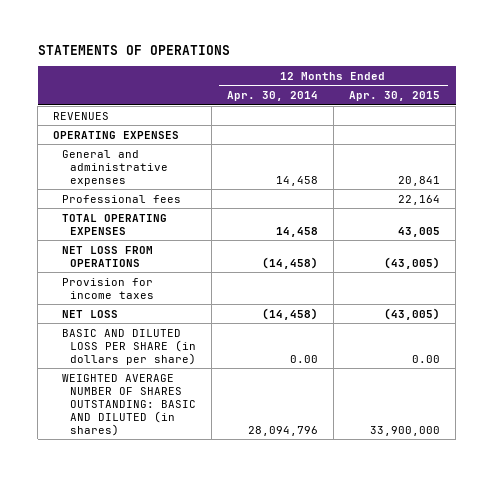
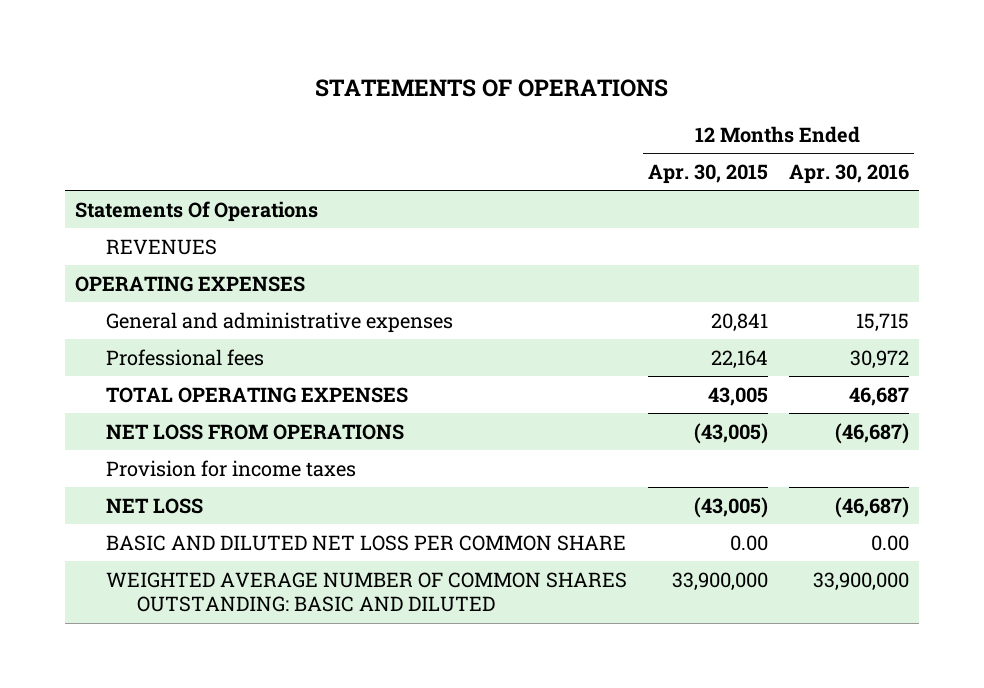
[226,91,318,102] Apr. 30, 2014 -> none
none -> [788,164,909,185] Apr. 30, 2016
none -> [75,200,319,222] Statements Of Operations
[61,328,196,365] BASIC AND DILUTED LOSS PER SHARE (in dollars per share) -> [106,534,627,551] BASIC AND DILUTED NET LOSS PER COMMON SHARE
[61,373,196,436] WEIGHTED AVERAGE NUMBER OF SHARES OUTSTANDING: BASIC AND DILUTED (in shares) -> [106,571,628,613] WEIGHTED AVERAGE NUMBER OF COMMON SHARES OUTSTANDING: BASIC AND DILUTED

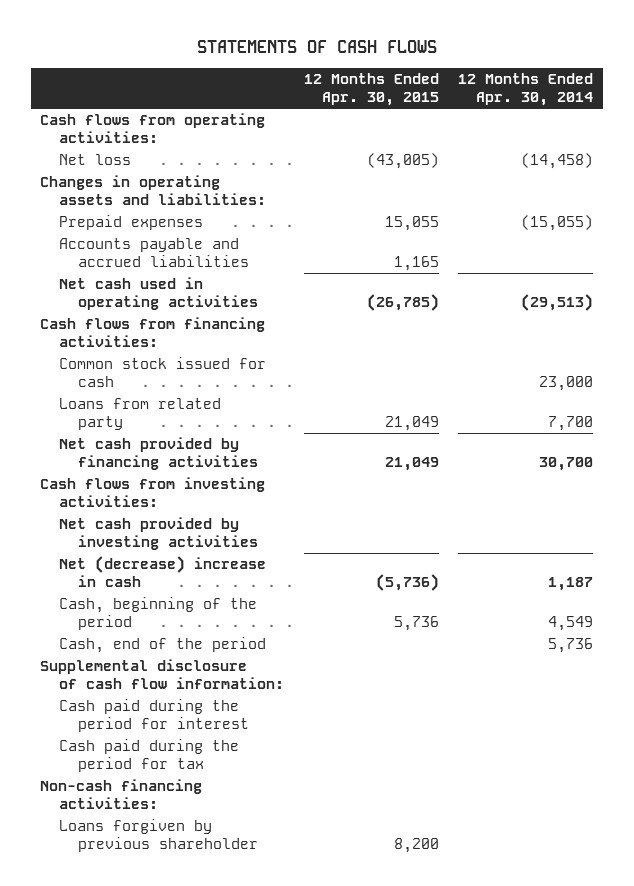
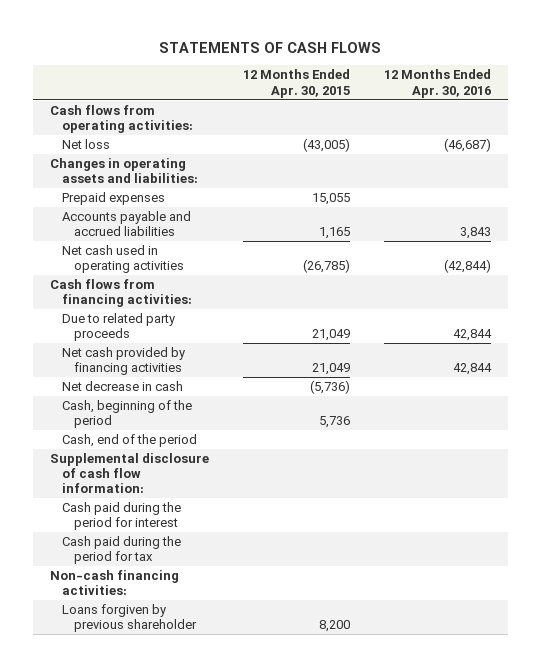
[458,73,594,107] 12 Months Ended Apr. 30, 2014 -> none
none -> [384,69,492,98] 12 Months Ended Apr. 30, 2016
[59,357,267,388] Common stock issued for cash -> none
[59,398,222,431] Loans from related party -> [61,313,175,342] Due to related party proceeds
[40,477,266,508] Cash flows from investing activities: -> none
[59,517,259,551] Net cash provided by investing activities -> none
[59,556,267,588] Net (decrease) increase in cash -> [61,381,183,392] Net decrease in cash

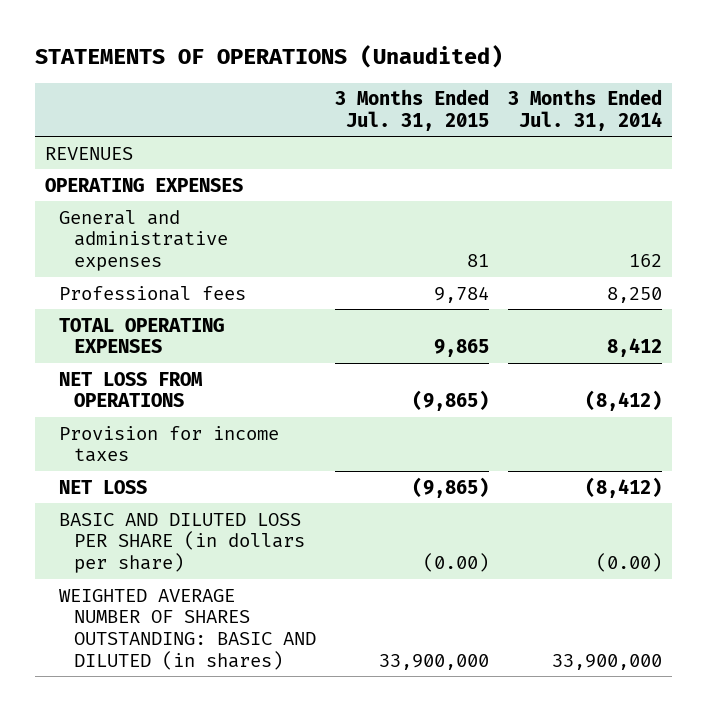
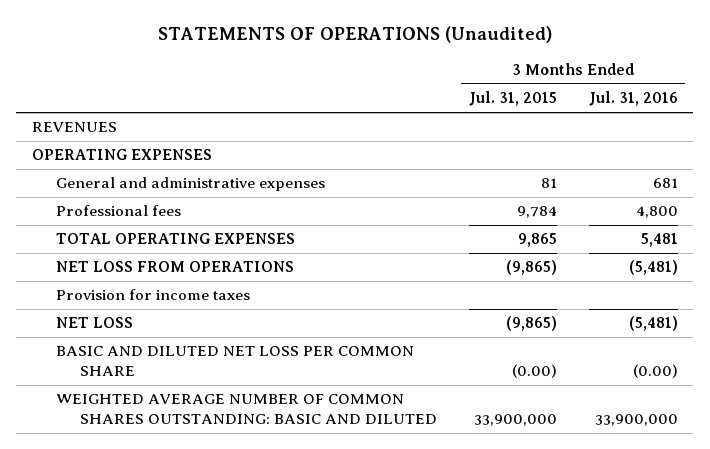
[508,89,663,131] 3 Months Ended Jul. 31, 2014 -> none
none -> [588,91,678,107] Jul. 31, 2016
[59,512,305,573] BASIC AND DILUTED LOSS PER SHARE (in dollars per share) -> [56,346,415,377] BASIC AND DILUTED NET LOSS PER COMMON SHARE
[59,588,316,670] WEIGHTED AVERAGE NUMBER OF SHARES OUTSTANDING: BASIC AND DILUTED (in shares) -> [56,394,438,425] WEIGHTED AVERAGE NUMBER OF COMMON SHARES OUTSTANDING: BASIC AND DILUTED

